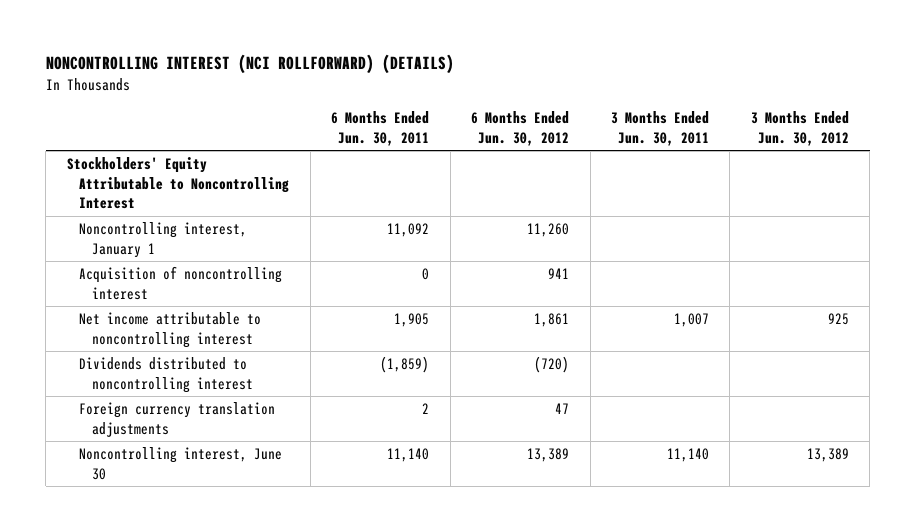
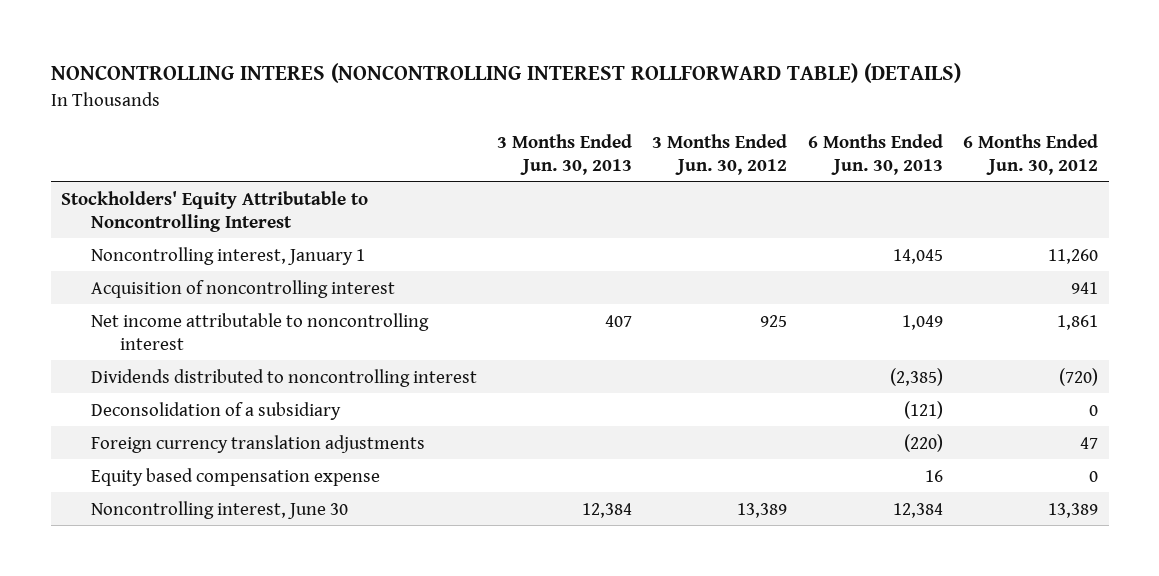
[45,54,454,75] NONCONTROLLING INTEREST (NCI ROLLFORWARD) (DETAILS) -> [50,63,961,84] NONCONTROLLING INTERES (NONCONTROLLING INTEREST ROLLFORWARD TABLE) (DETAILS)
[331,111,430,146] 6 Months Ended Jun. 30, 2011 -> none
[611,111,710,146] 3 Months Ended Jun. 30, 2011 -> none
none -> [497,133,633,175] 3 Months Ended Jun. 30, 2013
none -> [807,133,943,175] 6 Months Ended Jun. 30, 2013
none -> [90,401,341,420] Deconsolidation of a subsidiary
none -> [90,467,380,486] Equity based compensation expense

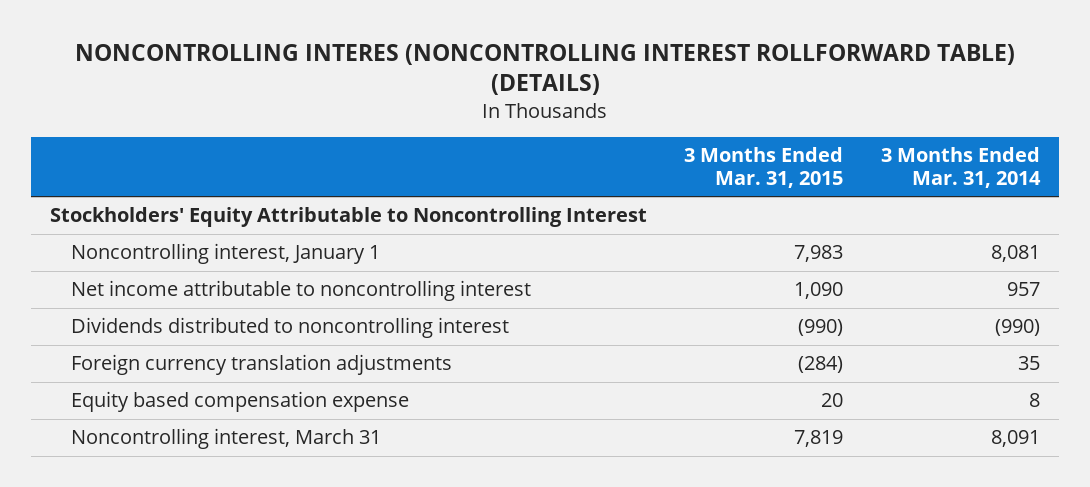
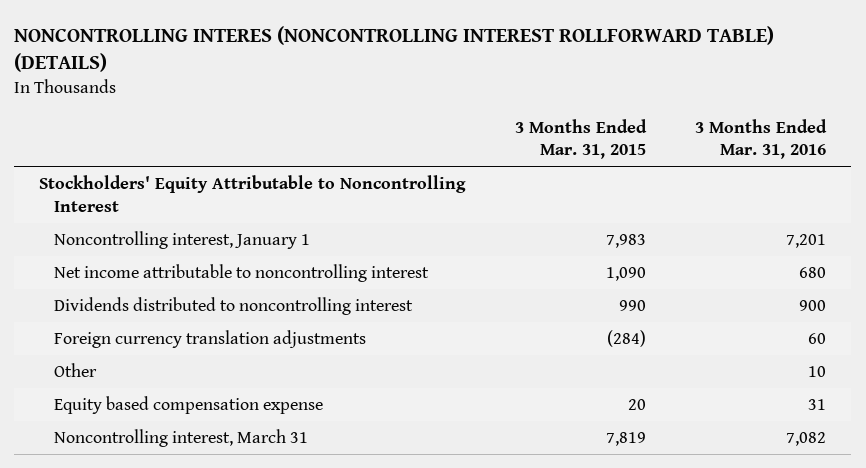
[881,147,1042,188] 3 Months Ended Mar. 31, 2014 -> none
none -> [695,118,828,160] 3 Months Ended Mar. 31, 2016
[798,319,844,337] (990) -> [618,300,646,312] 990
none -> [54,363,98,378] Other

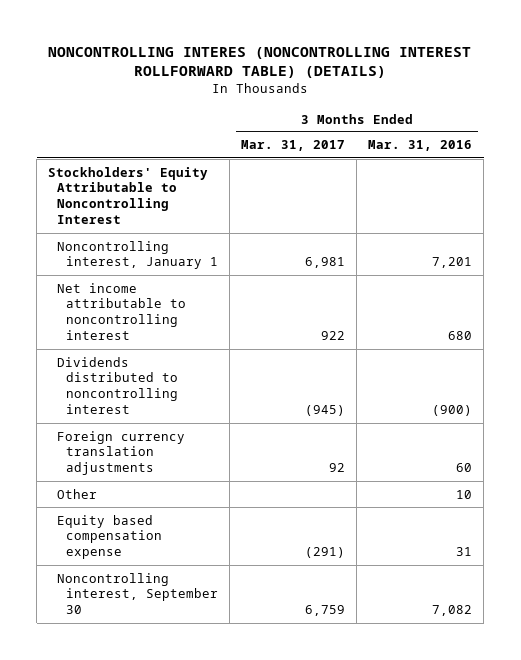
[514,118,647,160] 3 Months Ended Mar. 31, 2015 -> none
none -> [241,140,346,152] Mar. 31, 2017
[799,300,827,312] 900 -> [432,405,473,417] (900)
[54,429,309,448] Noncontrolling interest, March 31 -> [57,572,219,615] Noncontrolling interest, September 30

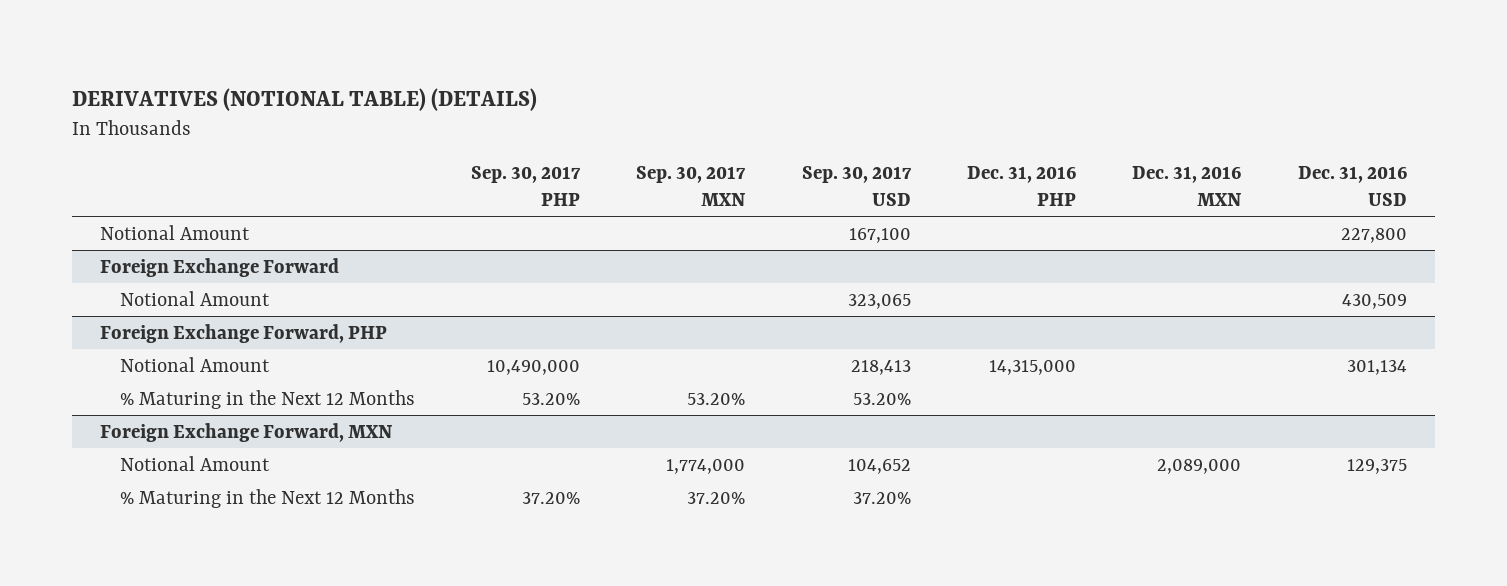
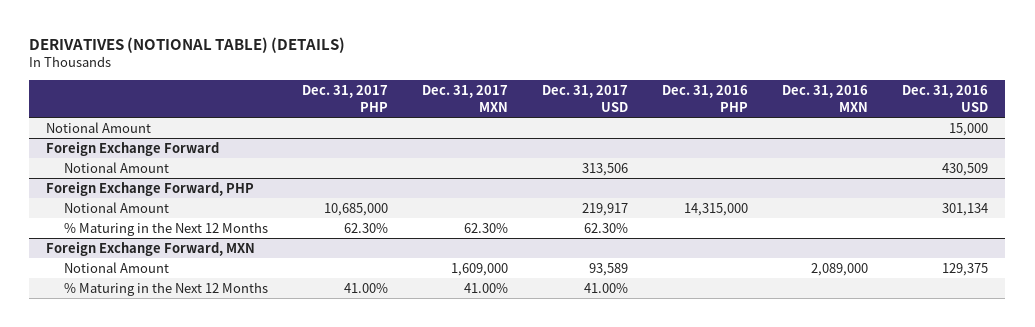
[471,166,582,206] Sep. 30, 2017 PHP -> none
[636,166,747,206] Sep. 30, 2017 MXN -> none
[801,166,912,206] Sep. 30, 2017 USD -> none
none -> [302,85,389,112] Dec. 31, 2017 PHP
none -> [422,85,509,112] Dec. 31, 2017 MXN
none -> [542,85,629,112] Dec. 31, 2017 USD
[1340,227,1407,243] 227,800 -> [949,122,989,136] 15,000

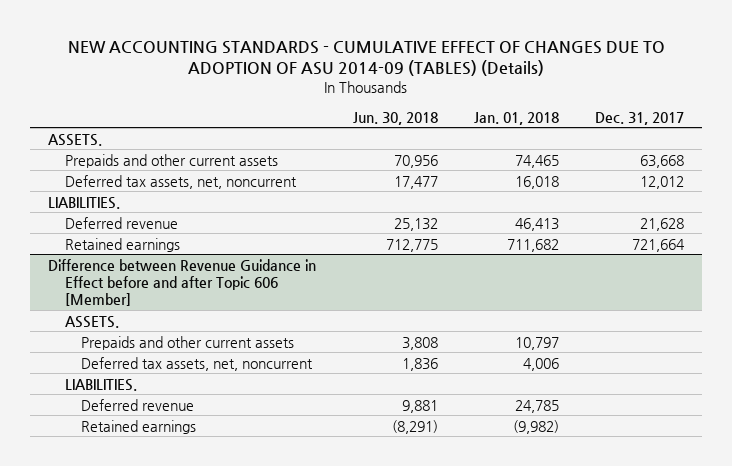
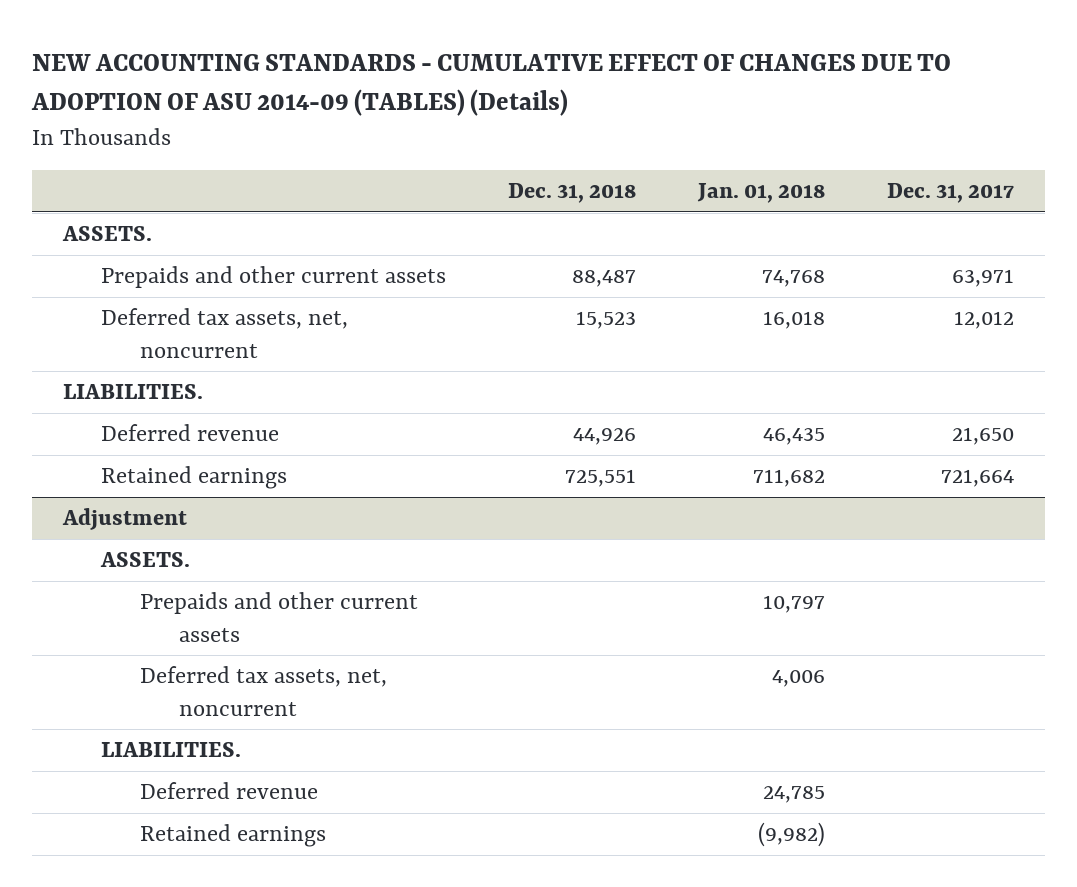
[352,111,438,125] Jun. 30, 2018 -> none
none -> [508,183,637,204] Dec. 31, 2018
[514,154,559,168] 74,465 -> [762,270,826,288] 74,768
[639,154,684,168] 63,668 -> [951,269,1014,288] 63,971
[514,217,559,231] 46,413 -> [763,428,826,446] 46,435
[639,217,684,231] 21,628 -> [951,427,1014,446] 21,650
[48,258,317,306] Difference between Revenue Guidance in Effect before and after Topic 606 [Member] -> [61,508,187,531] Adjustment

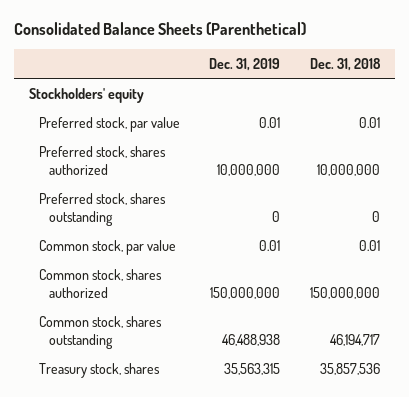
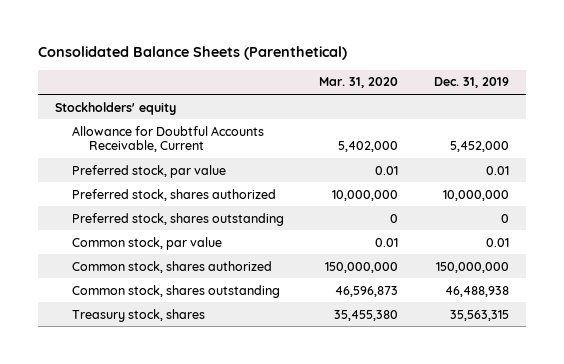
[310,57,382,71] Dec. 31, 2018 -> none
none -> [319,77,399,89] Mar. 31, 2020
none -> [72,125,265,153] Allowance for Doubtful Accounts Receivable, Current

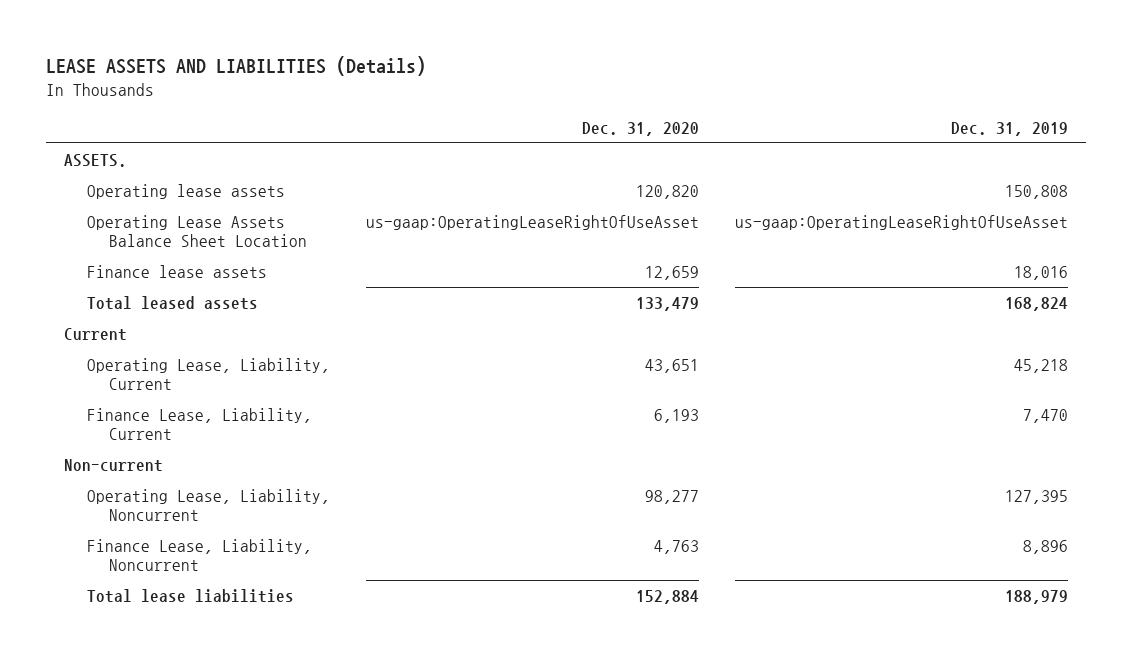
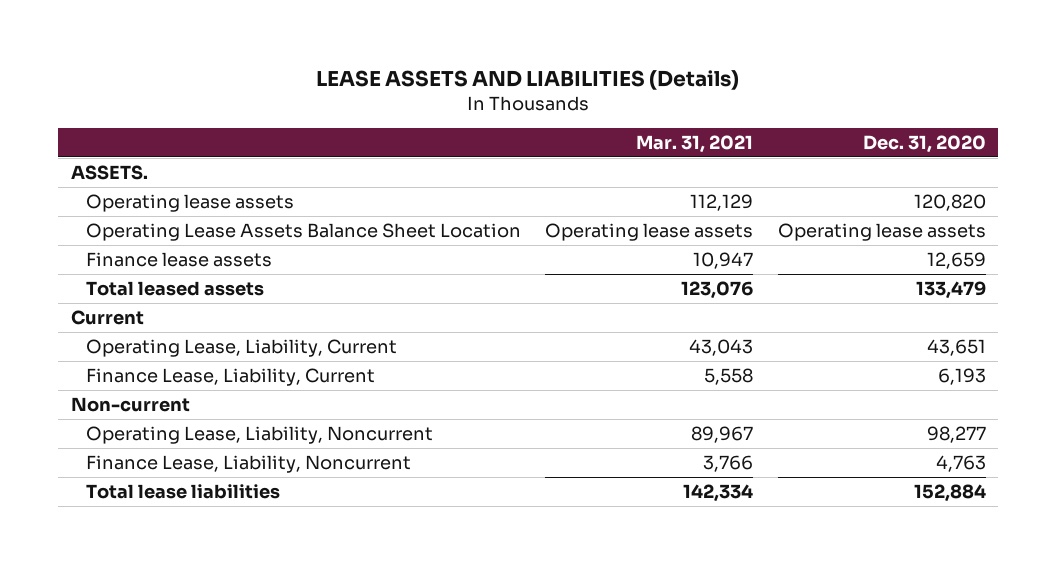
[950,121,1068,136] Dec. 31, 2019 -> none
none -> [636,134,754,153] Mar. 31, 2021
[365,214,699,230] us-gaap:OperatingLeaseRightOfUseAsset -> [777,222,986,241] Operating lease assets

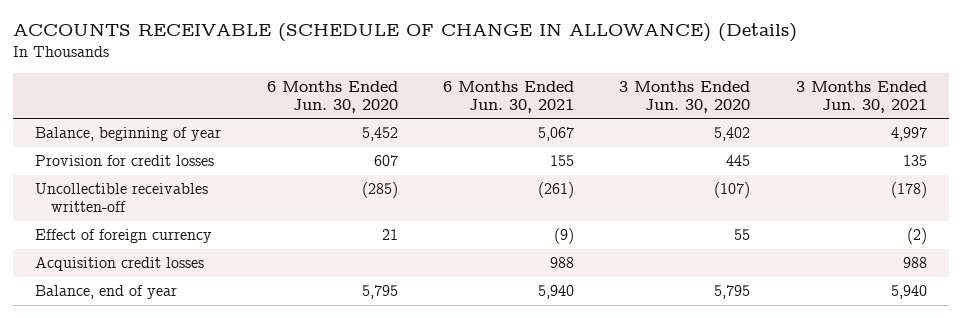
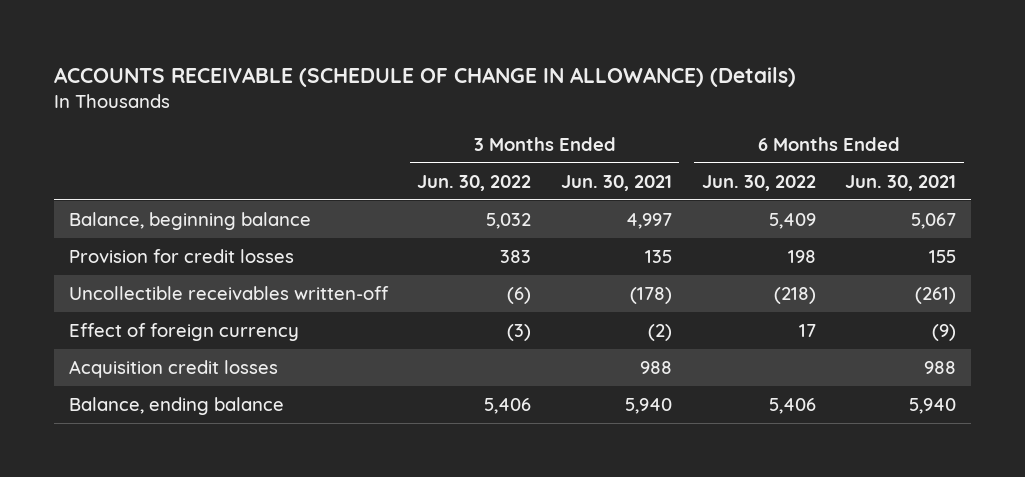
[266,80,398,113] 6 Months Ended Jun. 30, 2020 -> none
[619,80,751,113] 3 Months Ended Jun. 30, 2020 -> none
none -> [417,174,532,191] Jun. 30, 2022
none -> [701,174,816,191] Jun. 30, 2022
[35,127,222,142] Balance, beginning of year -> [68,212,311,231] Balance, beginning balance
[35,285,178,300] Balance, end of year -> [68,397,284,416] Balance, ending balance

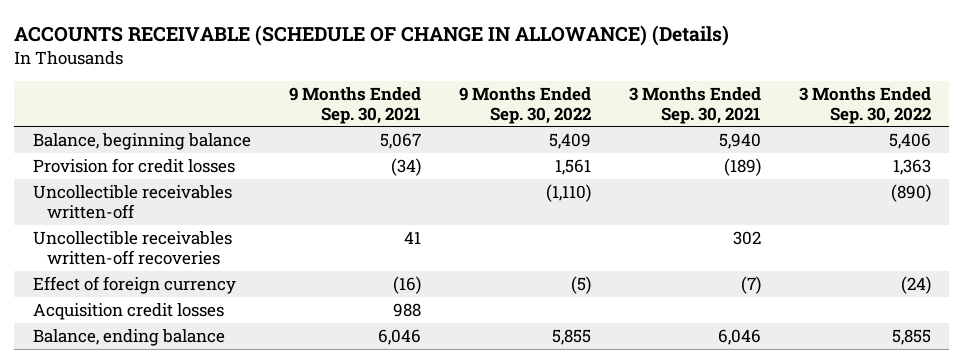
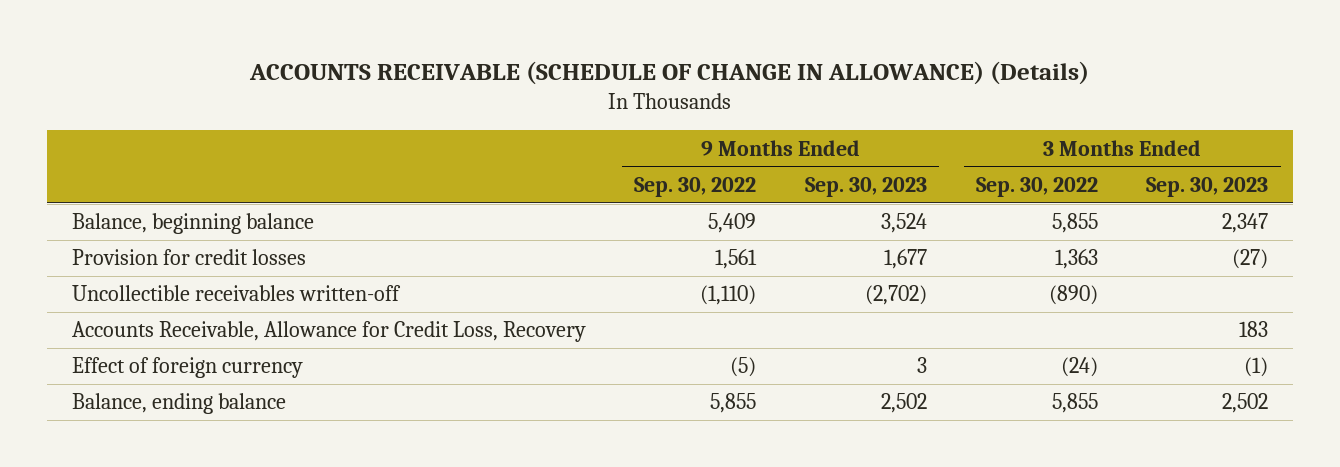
[288,86,421,124] 9 Months Ended Sep. 30, 2021 -> none
[628,86,761,124] 3 Months Ended Sep. 30, 2021 -> none
none -> [804,176,927,197] Sep. 30, 2023
none -> [1146,176,1269,197] Sep. 30, 2023
[888,132,931,149] 5,406 -> [1051,213,1098,234] 5,855
[32,230,232,265] Uncollectible receivables written-off recoveries -> none
none -> [71,321,586,343] Accounts Receivable, Allowance for Credit Loss, Recovery
[32,302,224,320] Acquisition credit losses -> none

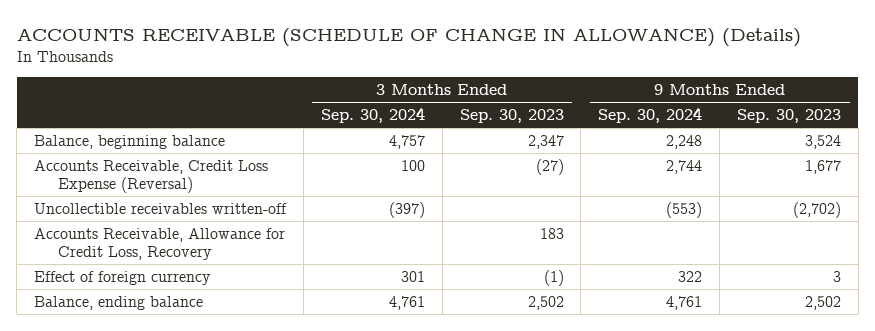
[634,176,757,197] Sep. 30, 2022 -> none
[975,176,1098,197] Sep. 30, 2022 -> none
none -> [320,107,425,124] Sep. 30, 2024
none -> [598,107,703,124] Sep. 30, 2024
[71,249,306,266] Provision for credit losses -> [34,159,269,194] Accounts Receivable, Credit Loss Expense (Reversal)

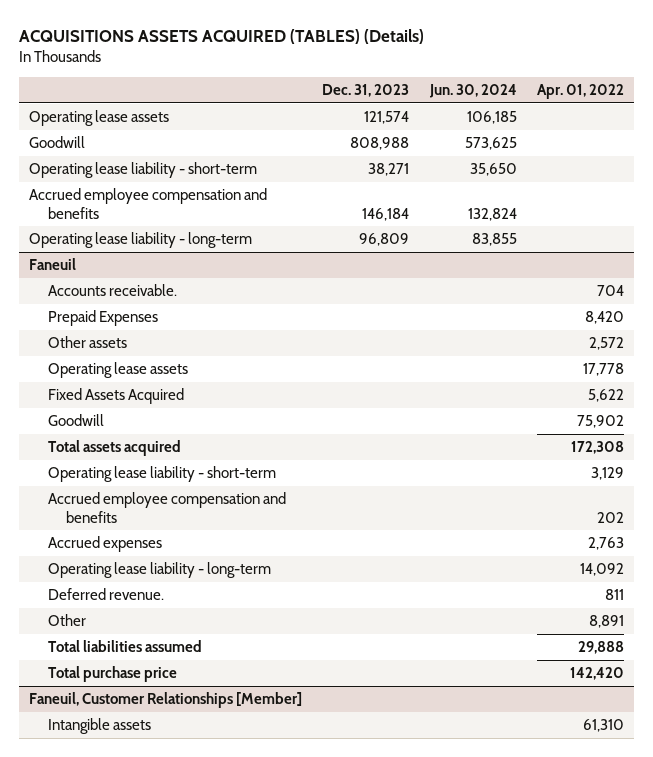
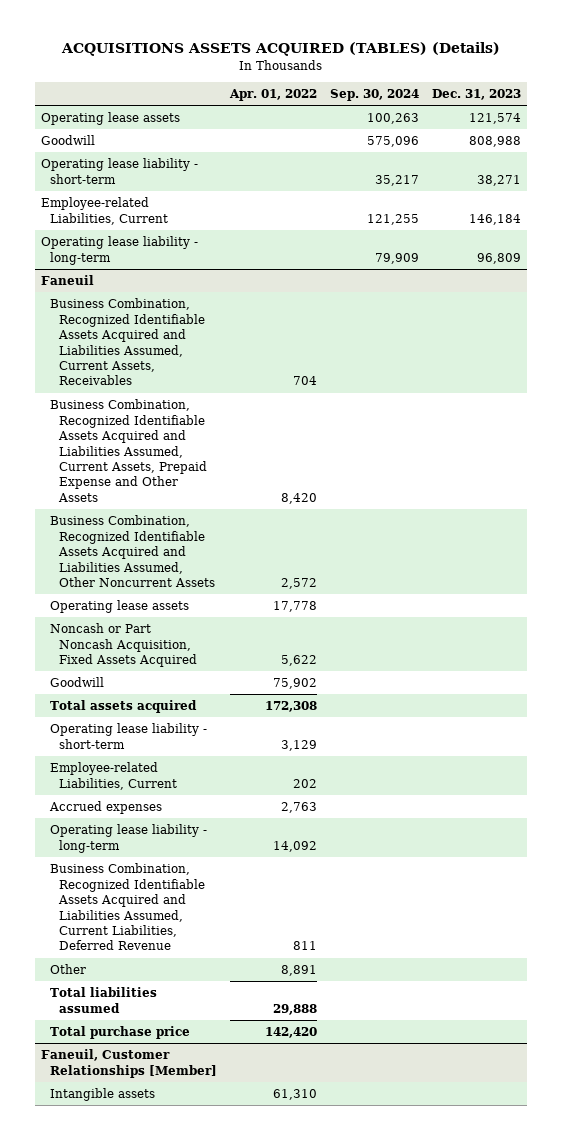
[428,84,517,99] Jun. 30, 2024 -> none
none -> [329,88,419,101] Sep. 30, 2024
[29,188,268,219] Accrued employee compensation and benefits -> [41,197,168,225] Employee-related Liabilities, Current
[47,284,177,297] Accounts receivable. -> [49,298,205,386] Business Combination, Recognized Identifiable Assets Acquired and Liabilities Assumed, Current Assets, Receivables
[47,310,158,327] Prepaid Expenses -> [49,399,207,502] Business Combination, Recognized Identifiable Assets Acquired and Liabilities Assumed, Current Assets, Prepaid Expense and Other Assets
[47,336,127,349] Other assets -> [49,515,215,587] Business Combination, Recognized Identifiable Assets Acquired and Liabilities Assumed, Other Noncurrent Assets
[47,388,184,405] Fixed Assets Acquired -> [49,623,197,668] Noncash or Part Noncash Acquisition, Fixed Assets Acquired
[47,492,286,523] Accrued employee compensation and benefits -> [49,762,177,790] Employee-related Liabilities, Current
[47,588,164,601] Deferred revenue. -> [49,863,205,951] Business Combination, Recognized Identifiable Assets Acquired and Liabilities Assumed, Current Liabilities, Deferred Revenue

